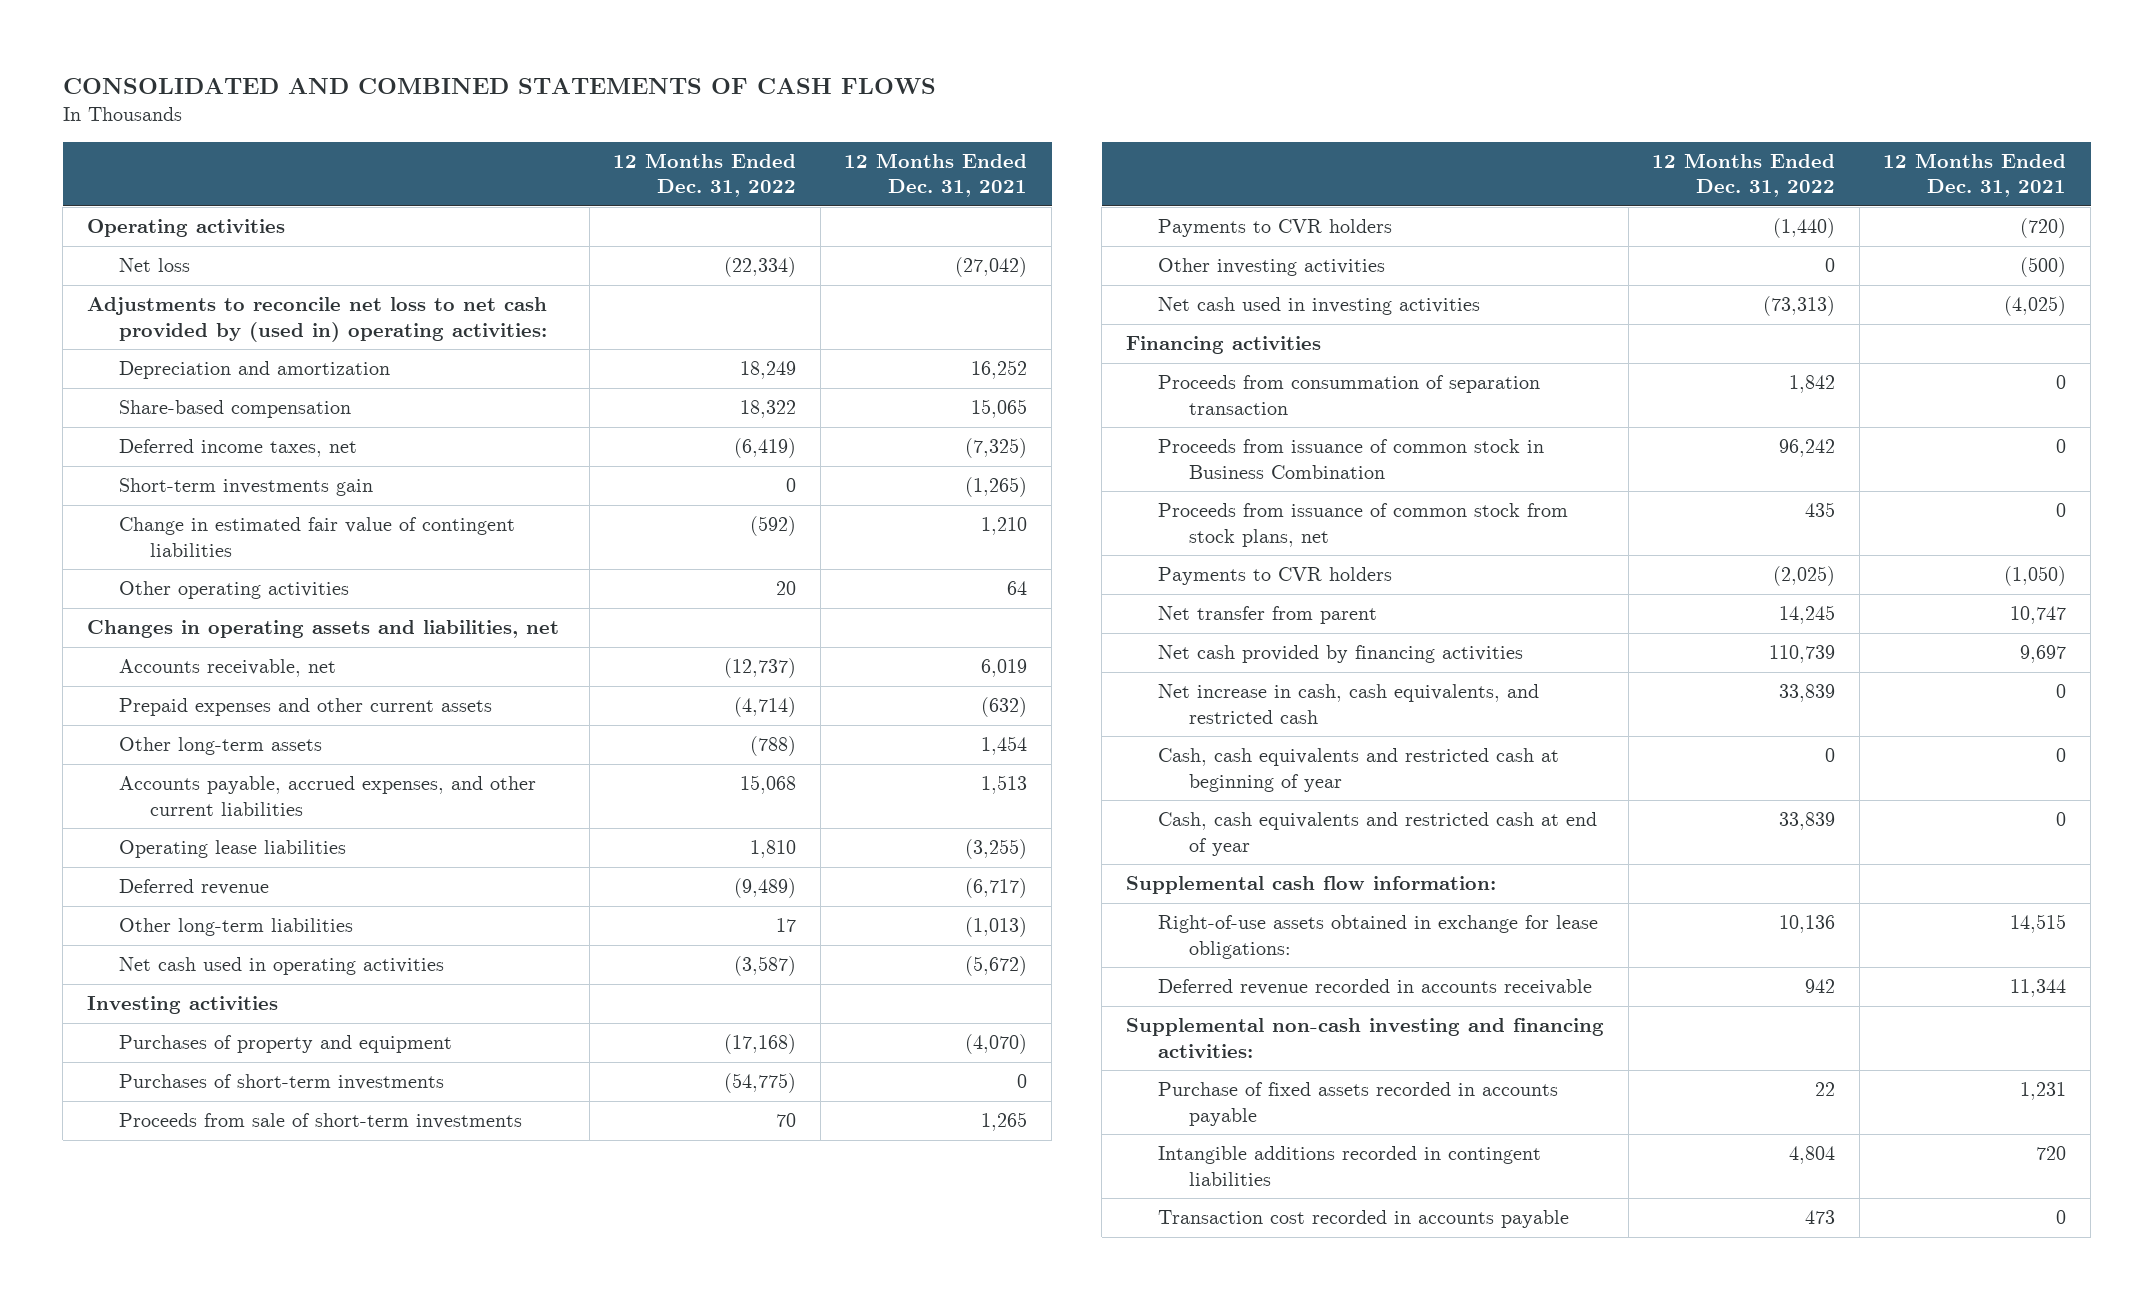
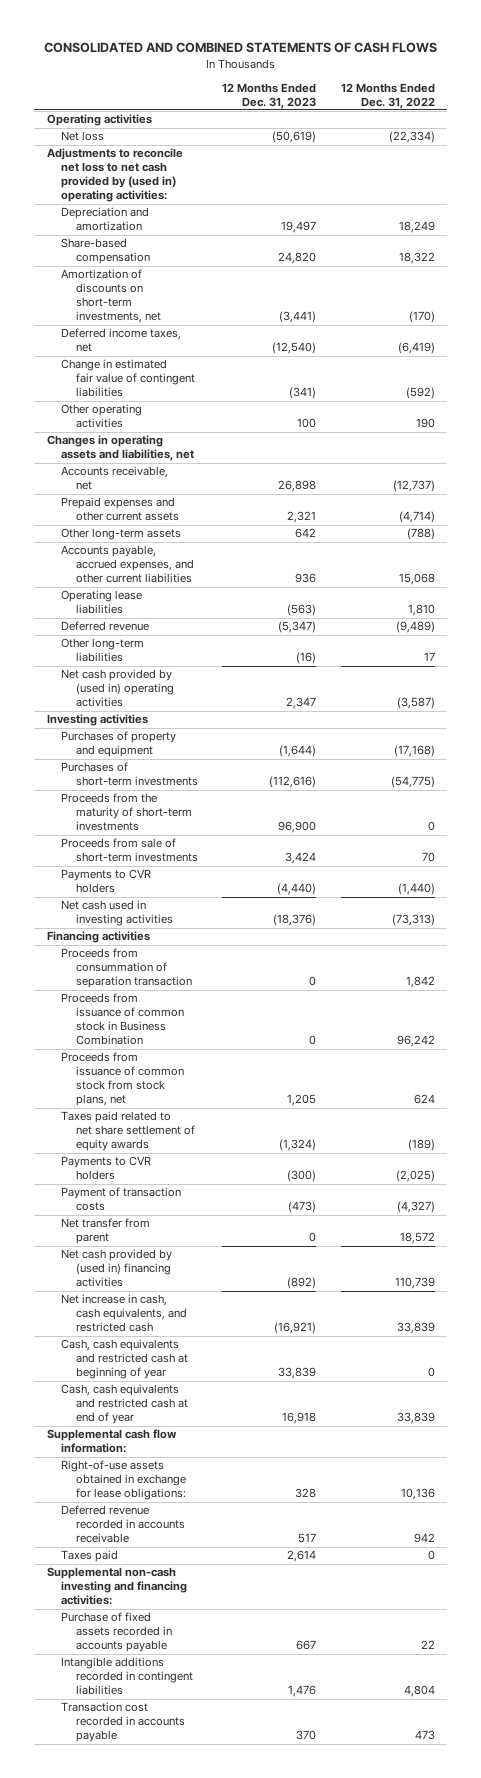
[844,152,1028,198] 12 Months Ended Dec. 31, 2021 -> none
none -> [222,82,317,109] 12 Months Ended Dec. 31, 2023
none -> [61,269,161,324] Amortization of discounts on short-term investments, net
[118,478,373,497] Short-term investments gain -> none
[776,581,797,596] 20 -> [415,418,435,429] 190
[118,957,444,976] Net cash used in operating activities -> [61,669,174,708] Net cash provided by (used in) operating activities
none -> [61,793,192,832] Proceeds from the maturity of short-term investments
[1157,258,1385,277] Other investing activities -> none
[1805,502,1836,518] 435 -> [413,1094,435,1105] 624
none -> [61,1111,195,1152] Taxes paid related to net share settlement of equity awards
none -> [61,1187,182,1212] Payment of transaction costs
[1779,605,1836,625] 14,245 -> [399,1232,435,1245] 18,572
[1157,645,1523,664] Net cash provided by financing activities -> [61,1249,173,1288] Net cash provided by (used in) financing activities
none -> [61,1550,119,1563] Taxes paid

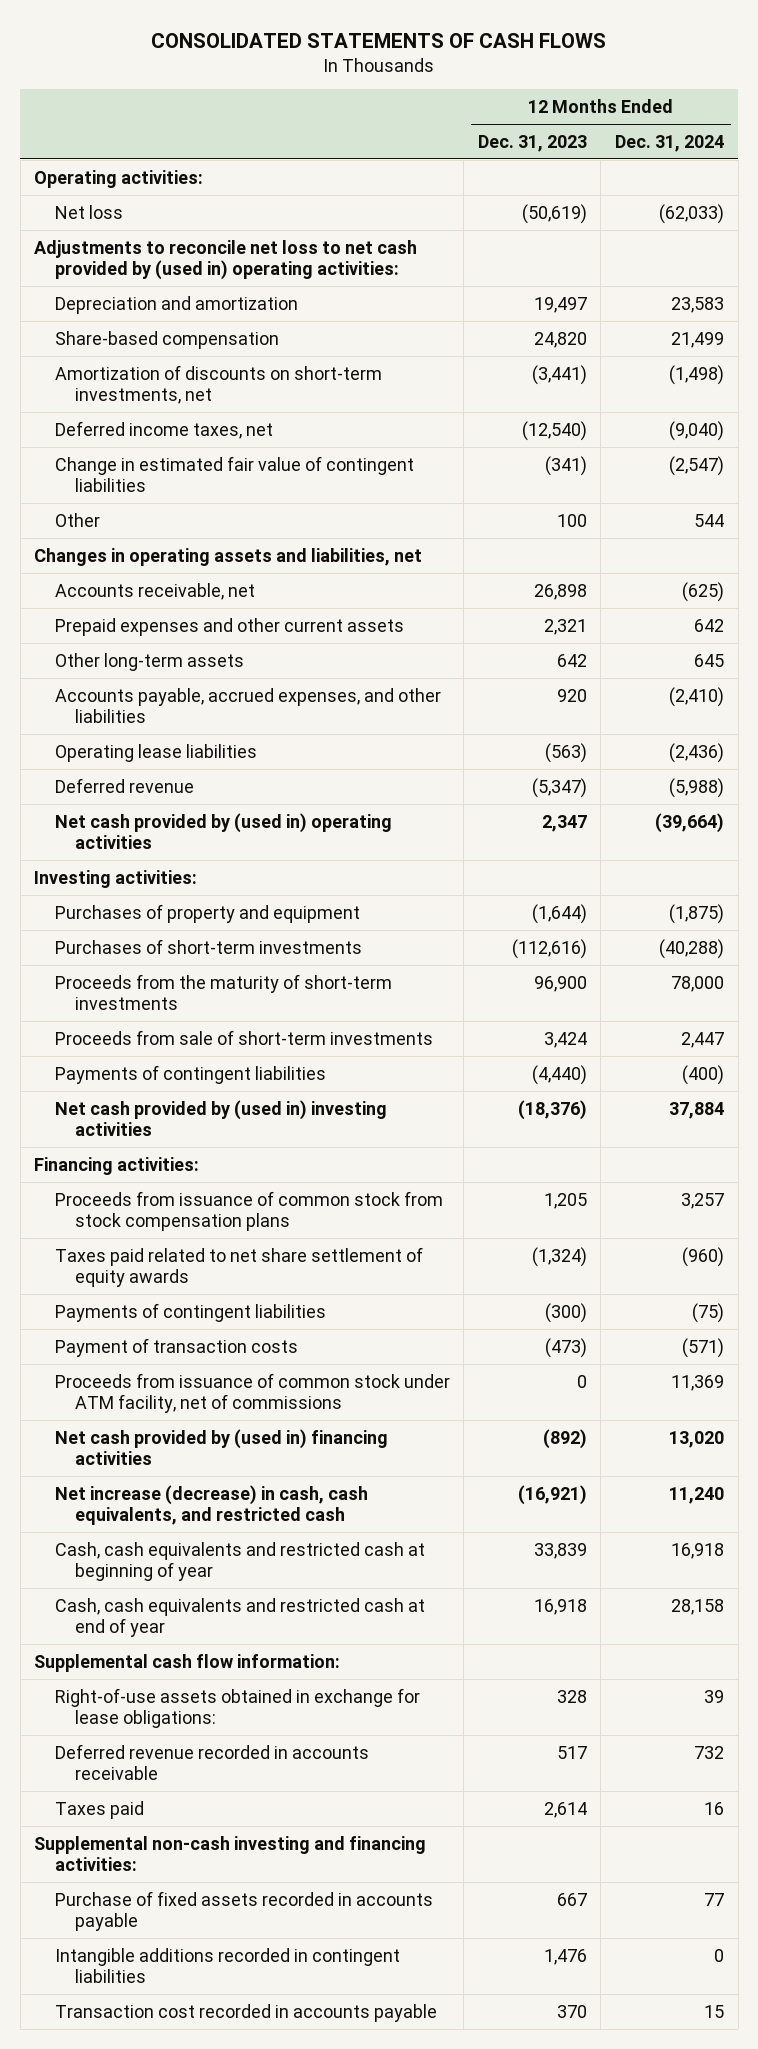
[43,42,437,54] CONSOLIDATED AND COMBINED STATEMENTS OF CASH FLOWS -> [151,32,607,48] CONSOLIDATED STATEMENTS OF CASH FLOWS
[340,82,435,109] 12 Months Ended Dec. 31, 2022 -> none
none -> [614,134,724,152] Dec. 31, 2024
[46,114,152,127] Operating activities -> [34,169,204,188] Operating activities:
[61,404,143,429] Other operating activities -> [54,512,100,527] Other
[61,545,194,584] Accounts payable, accrued expenses, and other current liabilities -> [54,687,441,724] Accounts payable, accrued expenses, and other liabilities
[295,573,317,584] 936 -> [556,688,587,702] 920
[61,638,145,663] Other long-term liabilities -> none
[46,714,148,727] Investing activities -> [34,869,198,888] Investing activities:
[61,948,192,989] Proceeds from consummation of separation transaction -> none
[61,993,184,1046] Proceeds from issuance of common stock in Business Combination -> none
[61,869,152,894] Payments to CVR holders -> [54,1064,326,1084] Payments of contingent liabilities
[61,900,173,927] Net cash used in investing activities -> [54,1099,387,1137] Net cash provided by (used in) investing activities
[46,931,150,944] Financing activities -> [34,1156,200,1175] Financing activities:
[61,1052,184,1107] Proceeds from issuance of common stock from stock plans, net -> [54,1190,443,1232] Proceeds from issuance of common stock from stock compensation plans
[61,1156,152,1181] Payments to CVR holders -> [54,1302,326,1322] Payments of contingent liabilities
[61,1218,151,1245] Net transfer from parent -> none
none -> [54,1372,450,1414] Proceeds from issuance of common stock under ATM facility, net of commissions
[61,1294,187,1333] Net increase in cash, cash equivalents, and restricted cash -> [54,1484,368,1526] Net increase (decrease) in cash, cash equivalents, and restricted cash

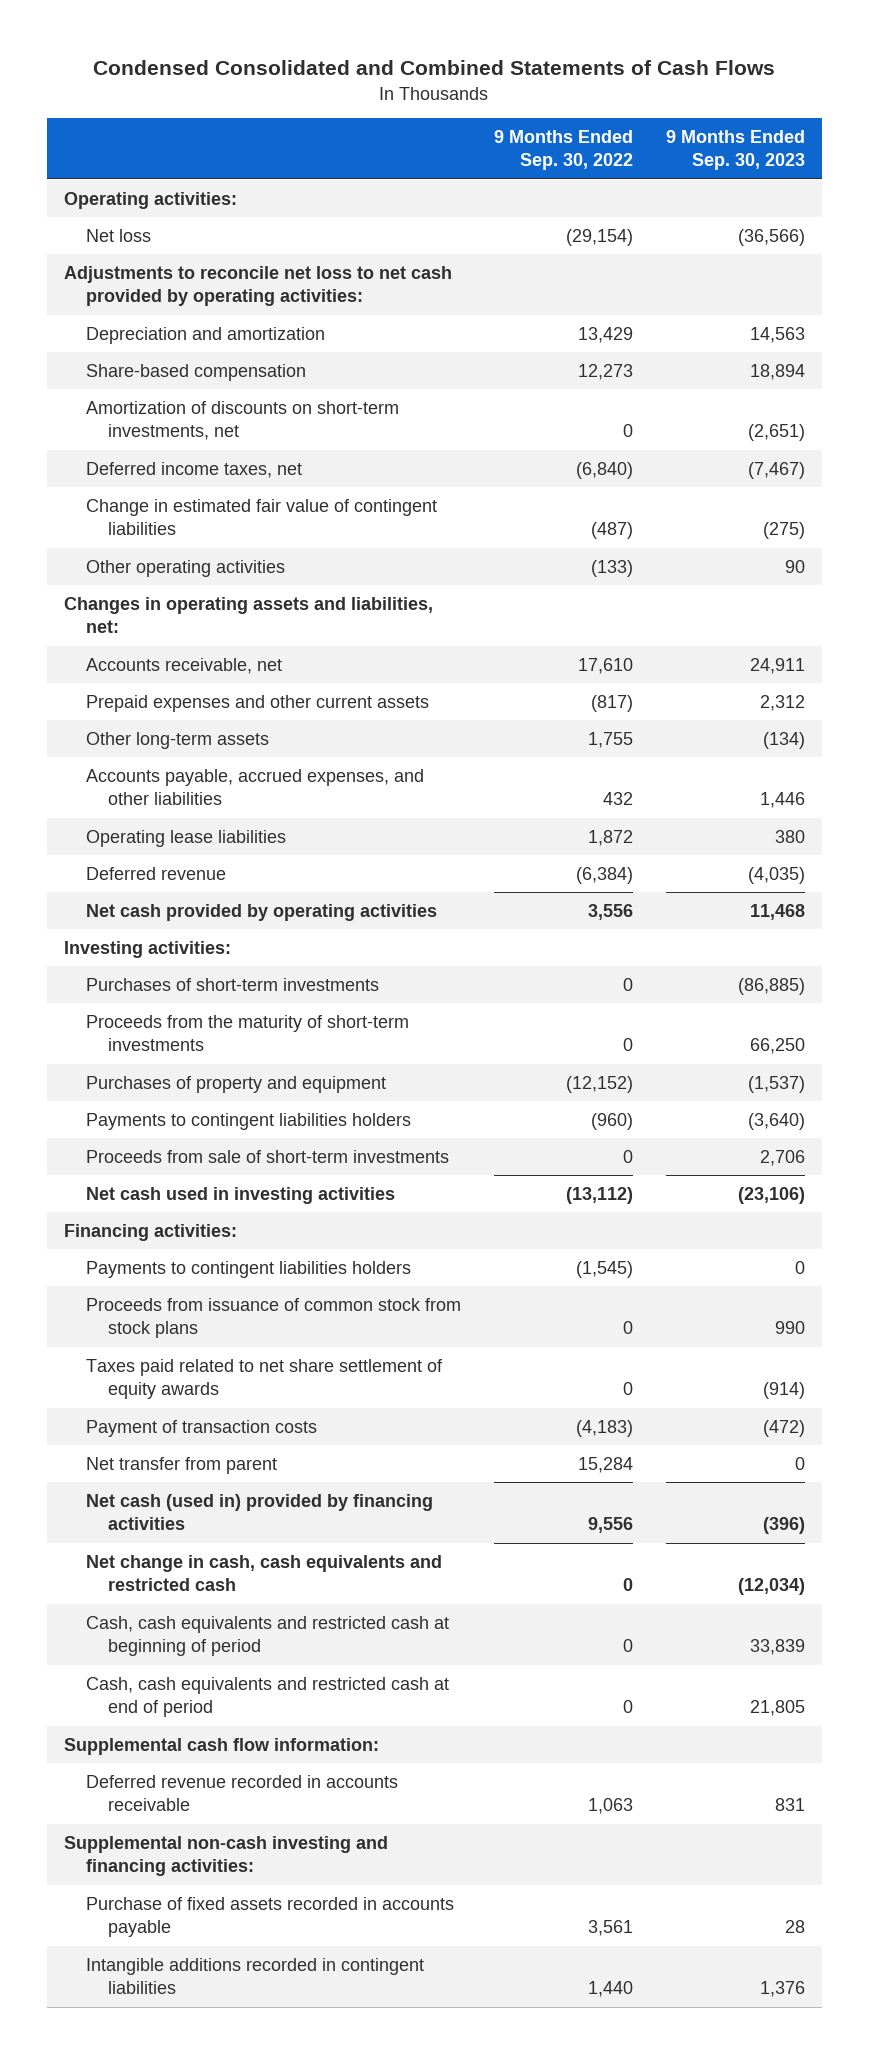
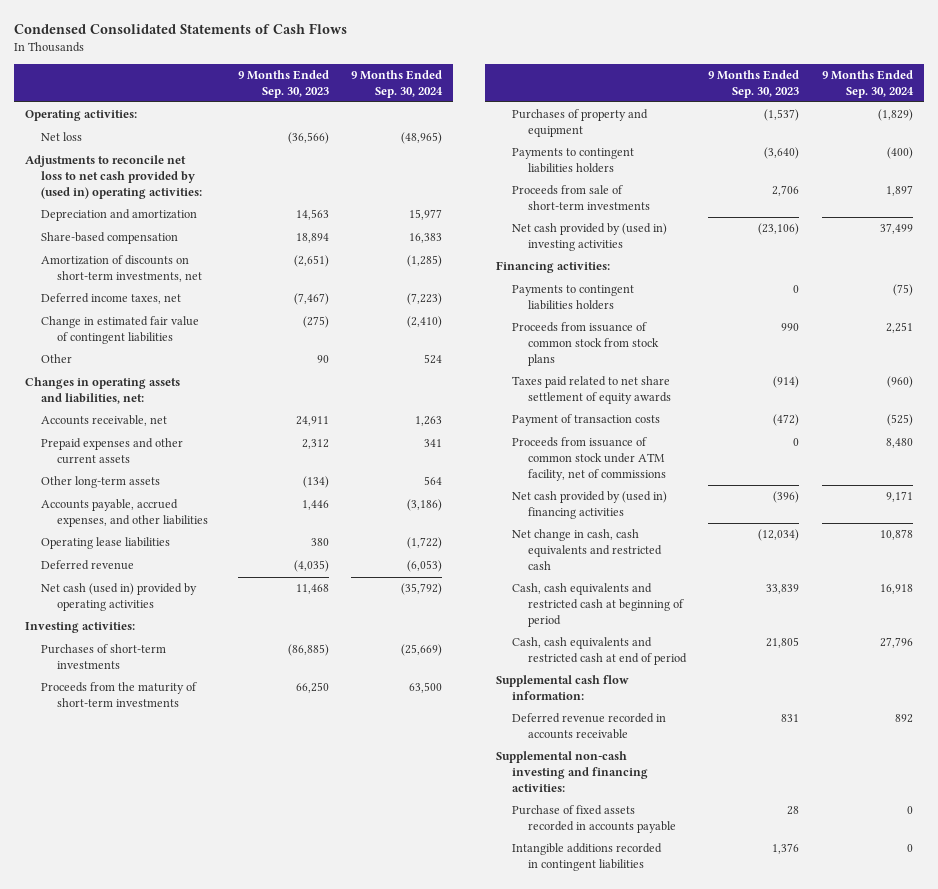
[93,60,776,76] Condensed Consolidated and Combined Statements of Cash Flows -> [14,22,348,34] Condensed Consolidated Statements of Cash Flows
[493,129,633,171] 9 Months Ended Sep. 30, 2022 -> none
none -> [350,69,443,98] 9 Months Ended Sep. 30, 2024
[63,265,452,307] Adjustments to reconcile net loss to net cash provided by operating activities: -> [25,155,203,199] Adjustments to reconcile net loss to net cash provided by (used in) operating activities:
[85,559,285,577] Other operating activities -> [41,354,73,364] Other
[85,903,437,921] Net cash provided by operating activities -> [41,583,198,612] Net cash (used in) provided by operating activities
[85,1186,395,1204] Net cash used in investing activities -> [512,223,668,252] Net cash provided by (used in) investing activities
[85,1456,277,1474] Net transfer from parent -> none
none -> [512,437,666,481] Proceeds from issuance of common stock under ATM facility, net of commissions
[85,1493,433,1531] Net cash (used in) provided by financing activities -> [512,491,668,520] Net cash provided by (used in) financing activities

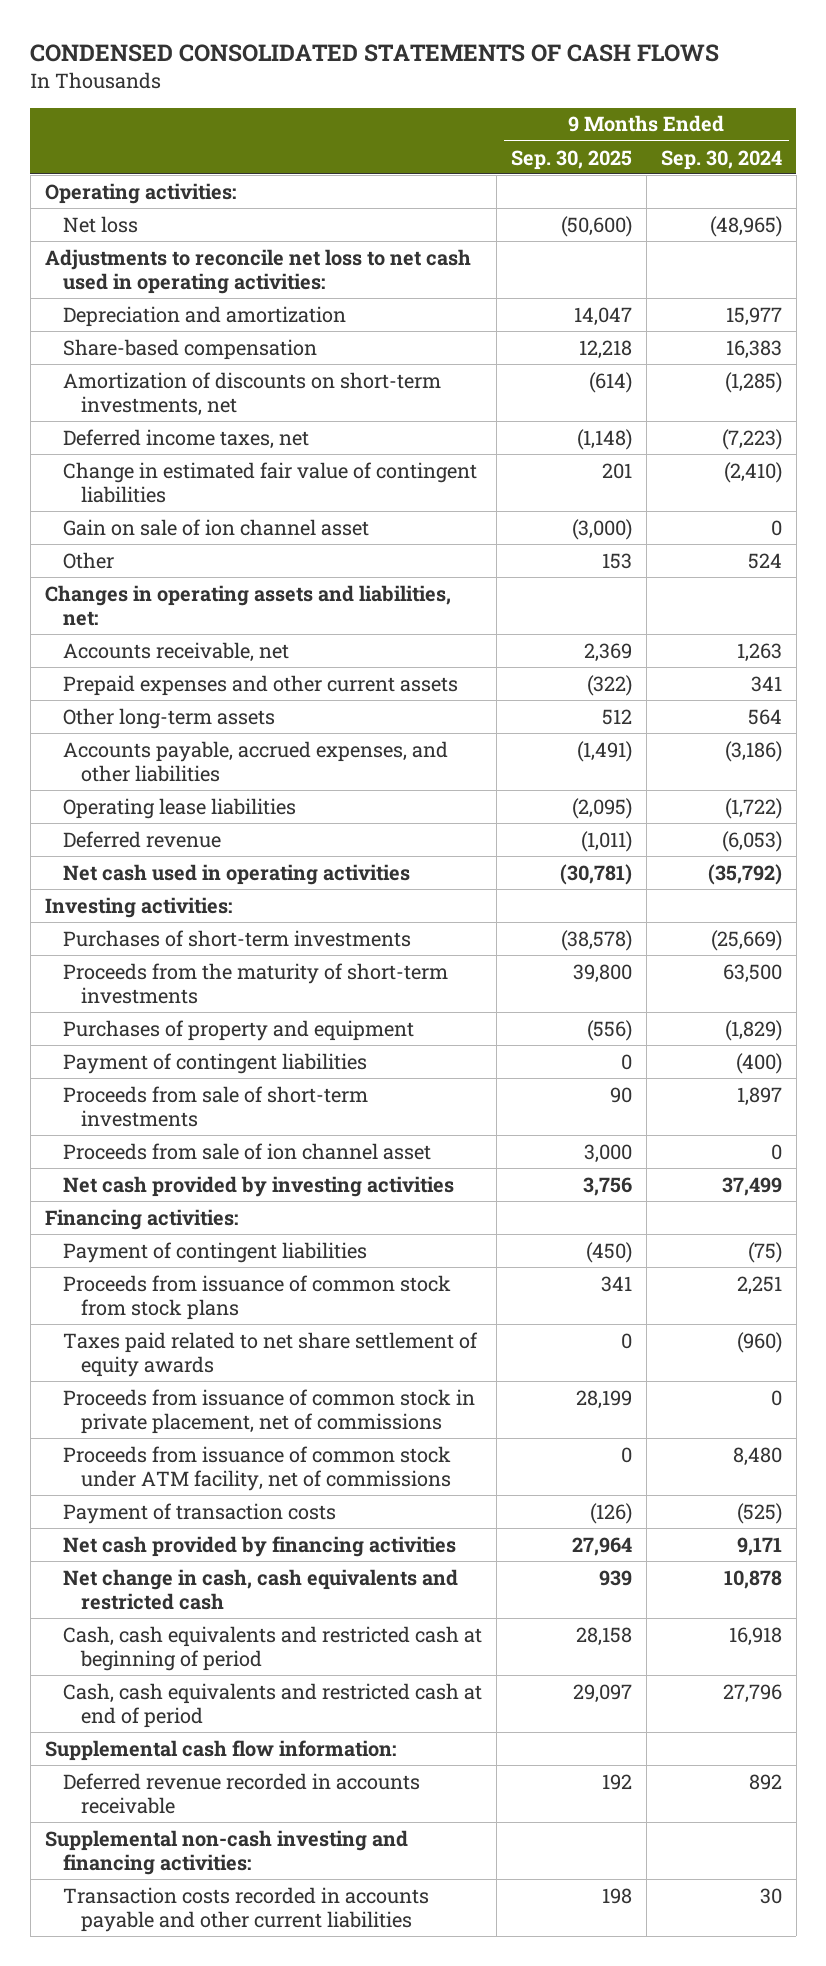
[14,22,348,34] Condensed Consolidated Statements of Cash Flows -> [30,44,720,63] CONDENSED CONSOLIDATED STATEMENTS OF CASH FLOWS
[237,69,329,98] 9 Months Ended Sep. 30, 2023 -> none
none -> [510,149,632,170] Sep. 30, 2025
[25,155,203,199] Adjustments to reconcile net loss to net cash provided by (used in) operating activities: -> [44,248,471,294] Adjustments to reconcile net loss to net cash used in operating activities:
none -> [62,518,369,536] Gain on sale of ion channel asset
[41,583,198,612] Net cash (used in) provided by operating activities -> [62,863,410,885] Net cash used in operating activities
[512,148,635,174] Payments to contingent liabilities holders -> [62,1052,367,1074] Payment of contingent liabilities
none -> [62,1142,431,1160] Proceeds from sale of ion channel asset
[512,223,668,252] Net cash provided by (used in) investing activities -> [62,1175,454,1197] Net cash provided by investing activities
[512,285,635,311] Payments to contingent liabilities holders -> [62,1241,367,1263] Payment of contingent liabilities
none -> [62,1388,475,1434] Proceeds from issuance of common stock in private placement, net of commissions
[512,414,661,427] Payment of transaction costs -> [62,1502,336,1524] Payment of transaction costs
[512,491,668,520] Net cash provided by (used in) financing activities -> [62,1535,456,1557] Net cash provided by financing activities
[512,805,676,834] Purchase of fixed assets recorded in accounts payable -> none
[512,843,663,872] Intangible additions recorded in contingent liabilities -> none
none -> [62,1886,429,1932] Transaction costs recorded in accounts payable and other current liabilities

